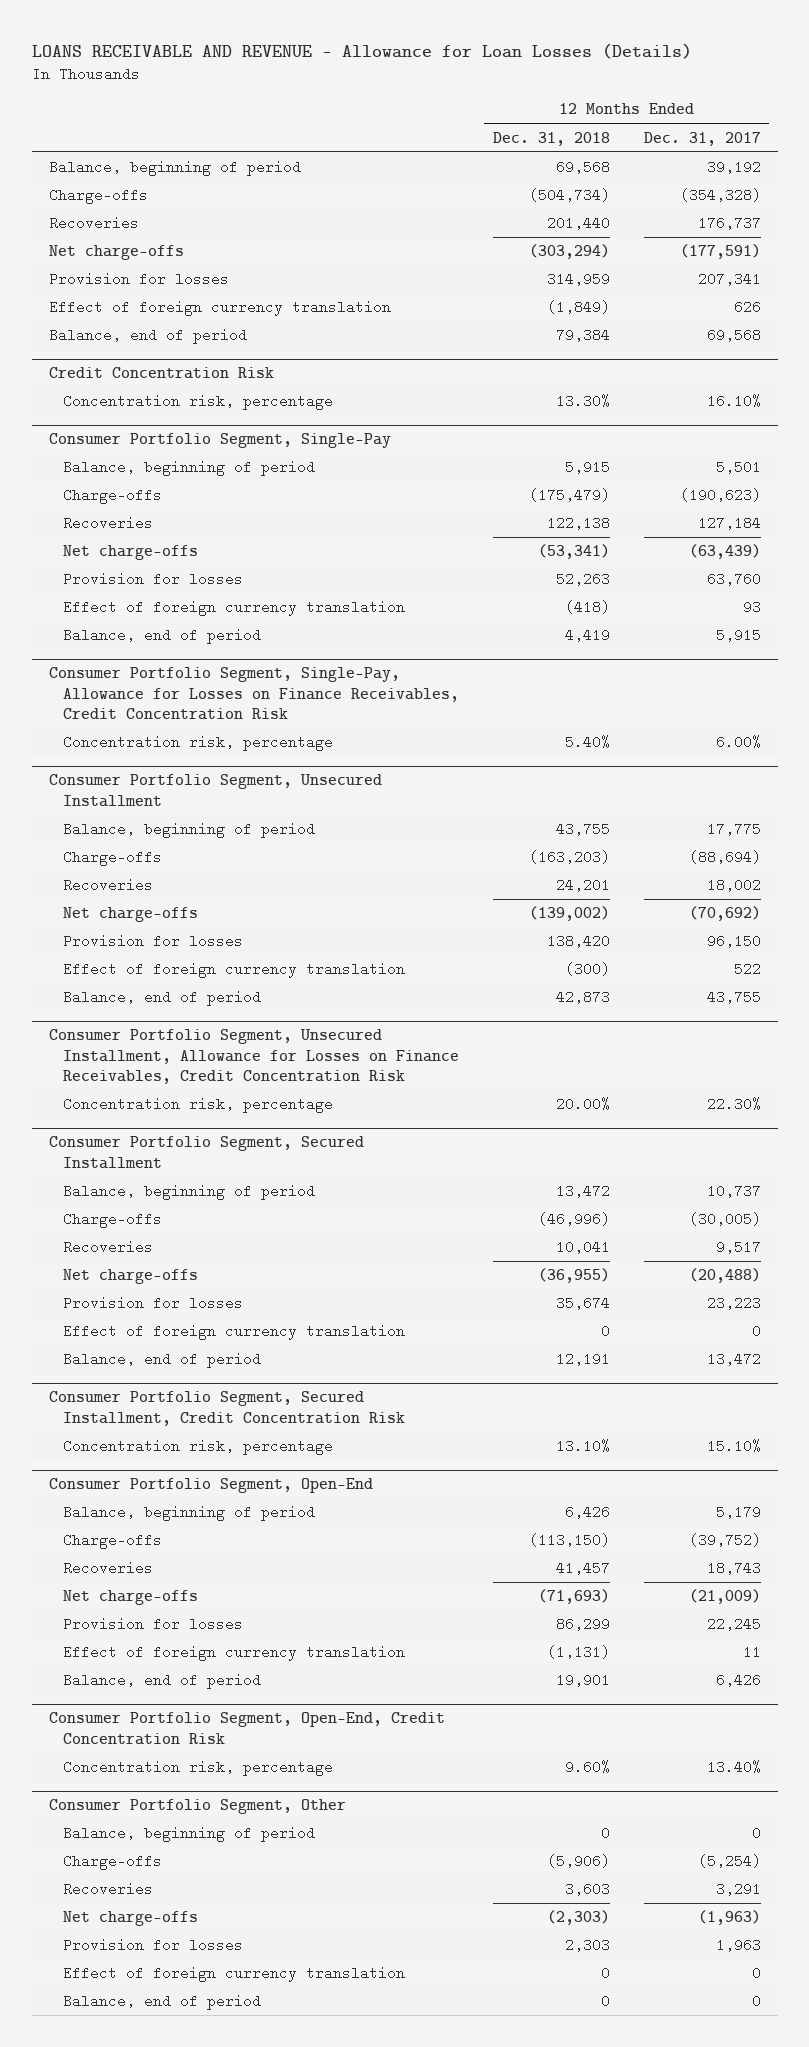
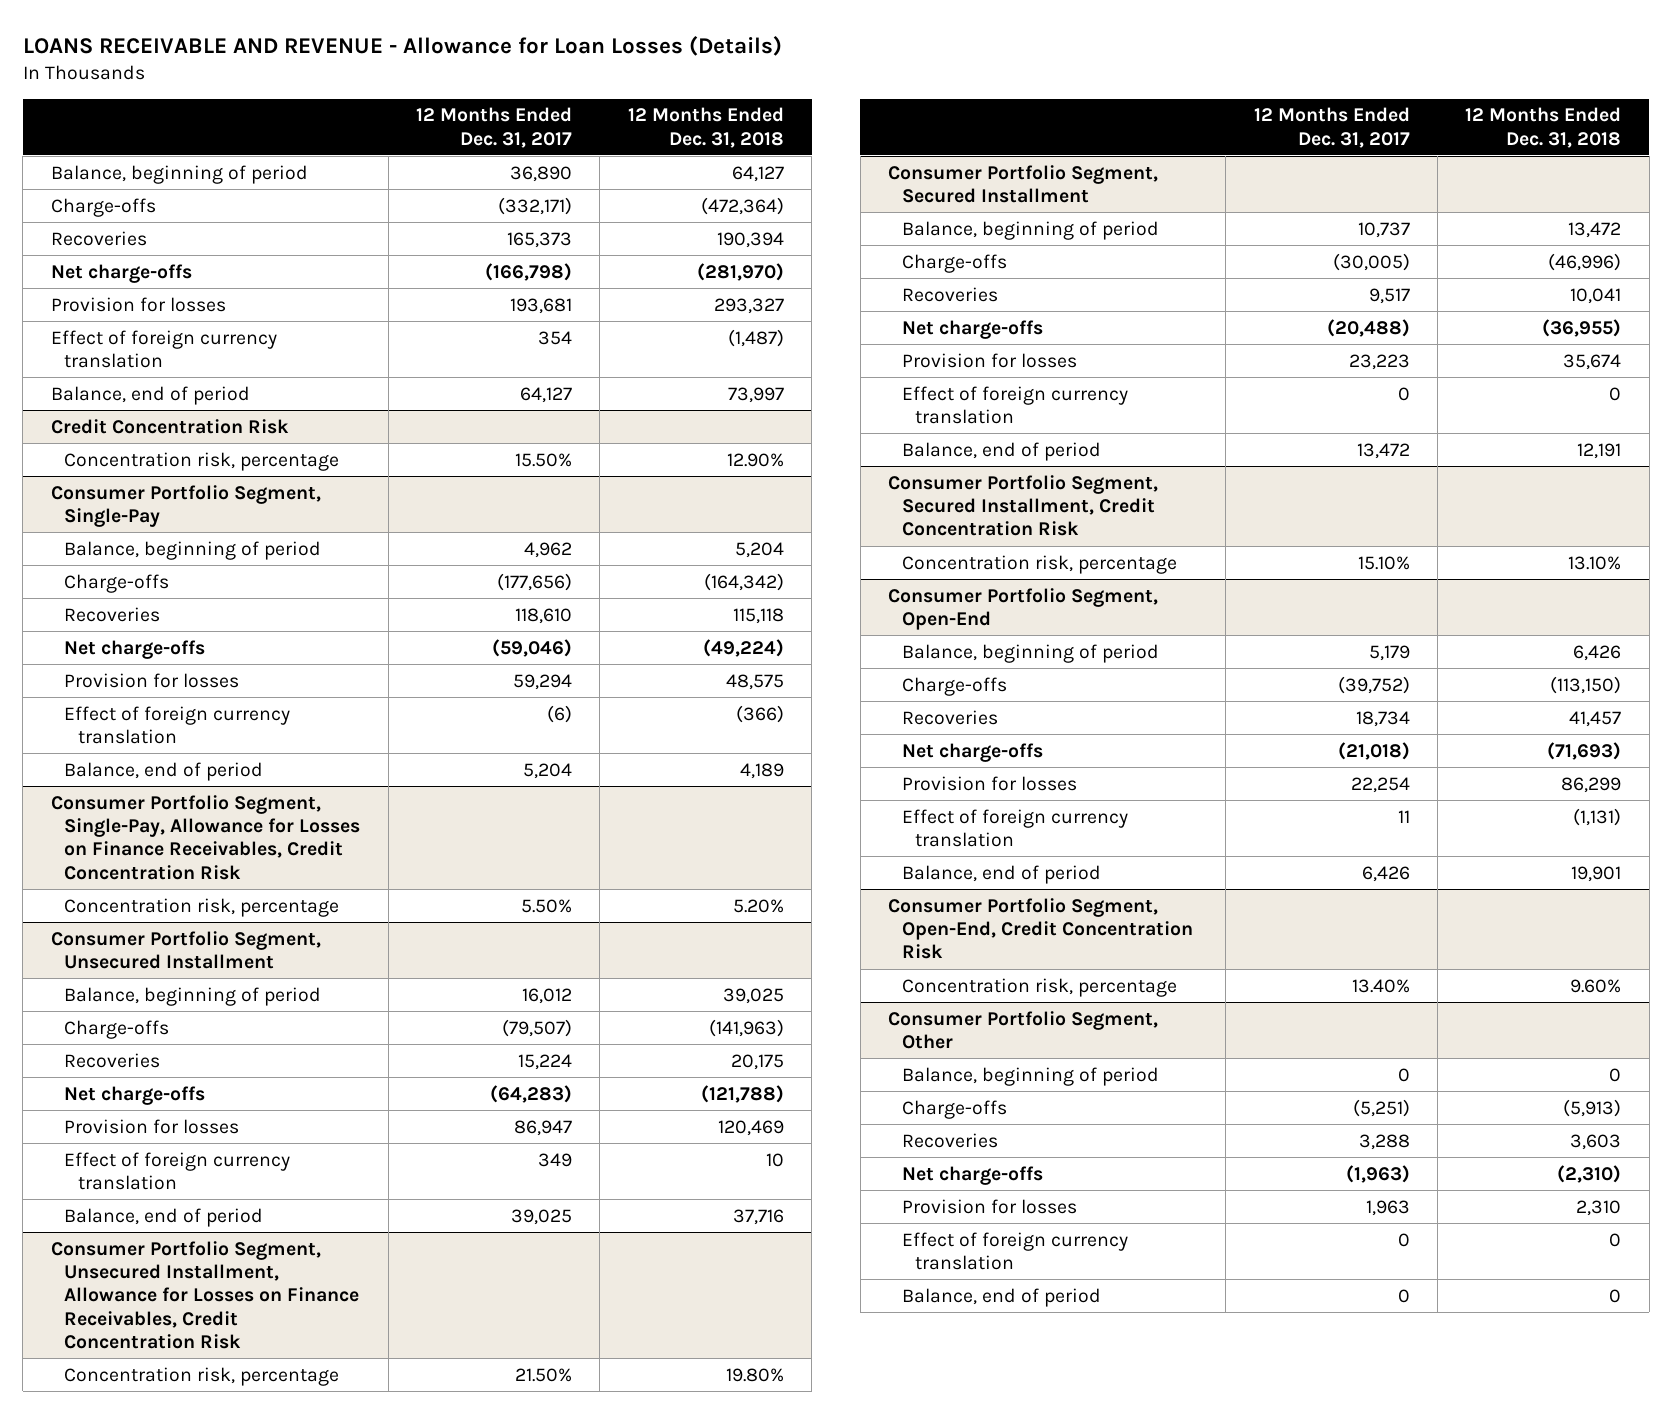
[555,160,610,175] 69,568 -> [731,165,784,182] 64,127
[706,160,761,175] 39,192 -> [510,165,573,182] 36,890
[528,188,610,203] (504,734) -> [700,196,784,215] (472,364)
[679,188,761,203] (354,328) -> [498,196,573,215] (332,171)
[546,216,610,231] 201,440 -> [716,231,784,248] 190,394
[697,216,761,231] 176,737 -> [507,231,573,248] 165,373
[528,244,610,260] (303,294) -> [696,262,784,281] (281,970)
[679,244,761,260] (177,591) -> [485,262,573,281] (166,798)
[546,272,610,287] 314,959 -> [713,297,784,314] 293,327
[697,272,761,287] 207,341 -> [510,297,573,314] 193,681
[546,300,610,315] (1,849) -> [727,328,784,347] (1,487)
[733,300,761,315] 626 -> [538,330,573,345] 354
[555,328,610,343] 79,384 -> [727,386,784,403] 73,997
[706,328,761,343] 69,568 -> [520,386,573,403] 64,127
[555,394,610,409] 13.30% -> [726,452,784,467] 12.90%
[706,394,761,409] 16.10% -> [515,452,573,467] 15.50%
[564,460,610,475] 5,915 -> [734,541,784,558] 5,204
[715,460,761,475] 5,501 -> [524,541,573,558] 4,962
[528,488,610,503] (175,479) -> [703,572,784,591] (164,342)
[679,488,761,503] (190,623) -> [497,572,573,591] (177,656)
[546,516,610,531] 122,138 -> [732,607,784,624] 115,118
[697,516,761,531] 127,184 -> [515,607,573,624] 118,610
[537,544,610,560] (53,341) -> [702,638,784,657] (49,224)
[688,544,761,560] (63,439) -> [492,638,573,657] (59,046)
[555,572,610,587] 52,263 -> [725,673,784,690] 48,575
[706,572,761,587] 63,760 -> [513,673,573,690] 59,294
[564,600,610,615] (418) -> [735,704,784,723] (366)
[742,600,761,615] 93 -> [547,704,573,723] (6)
[564,628,610,643] 4,419 -> [739,762,784,779] 4,189
[715,628,761,643] 5,915 -> [523,762,573,779] 5,204
[564,735,610,750] 5.40% -> [732,898,784,913] 5.20%
[715,735,761,750] 6.00% -> [521,898,573,913] 5.50%
[555,822,610,837] 43,755 -> [722,987,784,1004] 39,025
[706,822,761,837] 17,775 -> [522,987,573,1004] 16,012
[528,850,610,865] (163,203) -> [708,1018,784,1037] (141,963)
[688,850,761,865] (88,694) -> [502,1018,573,1037] (79,507)
[555,878,610,893] 24,201 -> [730,1053,784,1070] 20,175
[706,878,761,893] 18,002 -> [518,1053,573,1070] 15,224
[528,906,610,922] (139,002) -> [700,1084,784,1103] (121,788)
[688,906,761,922] (70,692) -> [490,1084,573,1103] (64,283)
[546,934,610,949] 138,420 -> [717,1119,784,1136] 120,469
[706,934,761,949] 96,150 -> [514,1119,573,1136] 86,947
[564,962,610,977] (300) -> [765,1152,784,1167] 10
[733,962,761,977] 522 -> [538,1152,573,1167] 349
[555,990,610,1005] 42,873 -> [732,1208,784,1225] 37,716
[706,990,761,1005] 43,755 -> [511,1208,573,1225] 39,025
[555,1097,610,1112] 20.00% -> [725,1367,784,1382] 19.80%
[706,1097,761,1112] 22.30% -> [515,1367,573,1382] 21.50%
[706,1561,761,1576] 18,743 -> [1355,710,1410,727] 18,734
[688,1589,761,1605] (21,009) -> [1337,741,1410,760] (21,018)
[706,1617,761,1632] 22,245 -> [1350,776,1410,793] 22,254
[546,1854,610,1869] (5,906) -> [1563,1098,1622,1117] (5,913)
[697,1854,761,1869] (5,254) -> [1352,1098,1410,1117] (5,251)
[715,1882,761,1897] 3,291 -> [1358,1133,1410,1150] 3,288
[546,1910,610,1926] (2,303) -> [1557,1164,1622,1183] (2,310)
[564,1938,610,1953] 2,303 -> [1576,1199,1622,1216] 2,310

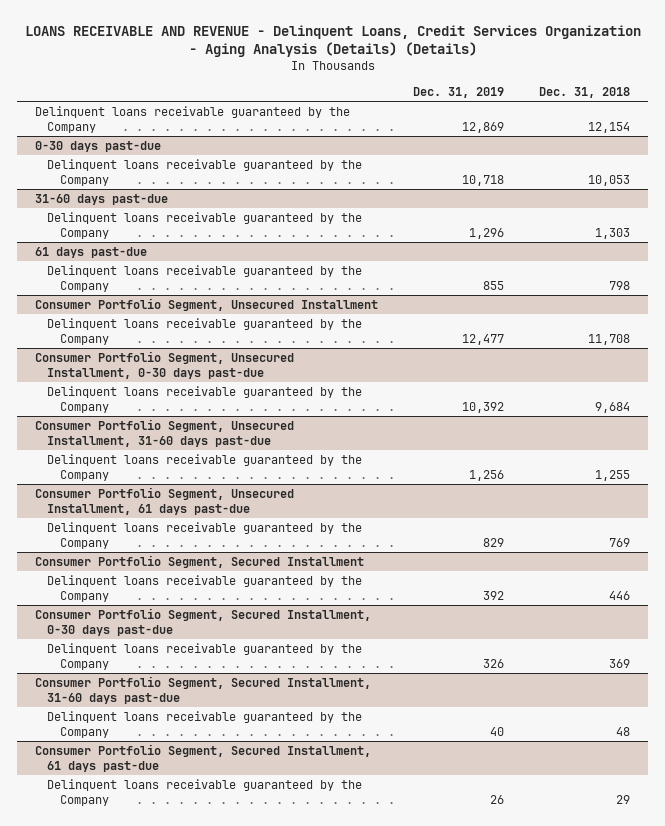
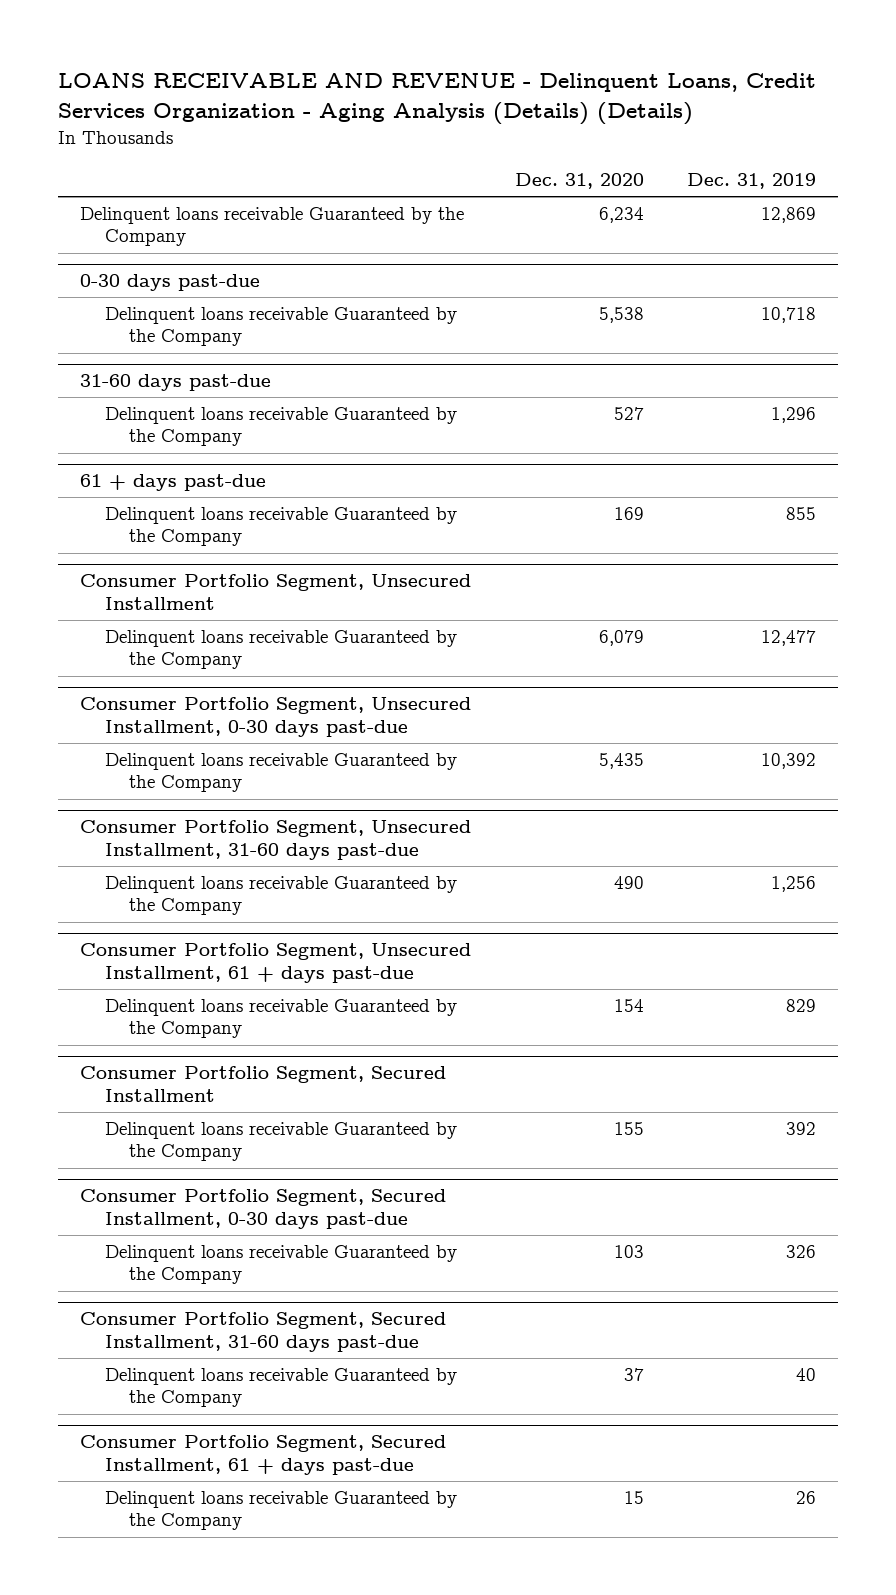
[539,87,631,99] Dec. 31, 2018 -> none
none -> [514,173,644,190] Dec. 31, 2020
[34,105,350,134] Delinquent loans receivable guaranteed by the Company -> [80,207,465,247] Delinquent loans receivable Guaranteed by the Company
[47,158,363,187] Delinquent loans receivable guaranteed by the Company -> [104,307,457,347] Delinquent loans receivable Guaranteed by the Company
[47,211,363,240] Delinquent loans receivable guaranteed by the Company -> [104,407,457,447] Delinquent loans receivable Guaranteed by the Company
[34,246,147,258] 61 days past-due -> [80,474,267,492] 61 + days past-due
[47,264,363,293] Delinquent loans receivable guaranteed by the Company -> [104,507,457,547] Delinquent loans receivable Guaranteed by the Company
[47,317,363,346] Delinquent loans receivable guaranteed by the Company -> [104,630,457,670] Delinquent loans receivable Guaranteed by the Company
[47,385,363,414] Delinquent loans receivable guaranteed by the Company -> [104,753,457,793] Delinquent loans receivable Guaranteed by the Company
[47,453,363,482] Delinquent loans receivable guaranteed by the Company -> [104,876,457,916] Delinquent loans receivable Guaranteed by the Company
[34,486,294,516] Consumer Portfolio Segment, Unsecured Installment, 61 days past-due -> [80,943,472,983] Consumer Portfolio Segment, Unsecured Installment, 61 + days past-due
[47,521,363,550] Delinquent loans receivable guaranteed by the Company -> [104,999,457,1039] Delinquent loans receivable Guaranteed by the Company
[47,574,363,603] Delinquent loans receivable guaranteed by the Company -> [104,1122,457,1162] Delinquent loans receivable Guaranteed by the Company
[47,642,363,671] Delinquent loans receivable guaranteed by the Company -> [104,1245,457,1285] Delinquent loans receivable Guaranteed by the Company
[47,710,363,739] Delinquent loans receivable guaranteed by the Company -> [104,1368,457,1408] Delinquent loans receivable Guaranteed by the Company
[34,743,371,773] Consumer Portfolio Segment, Secured Installment, 61 days past-due -> [80,1435,447,1475] Consumer Portfolio Segment, Secured Installment, 61 + days past-due
[47,778,363,807] Delinquent loans receivable guaranteed by the Company -> [104,1491,457,1531] Delinquent loans receivable Guaranteed by the Company

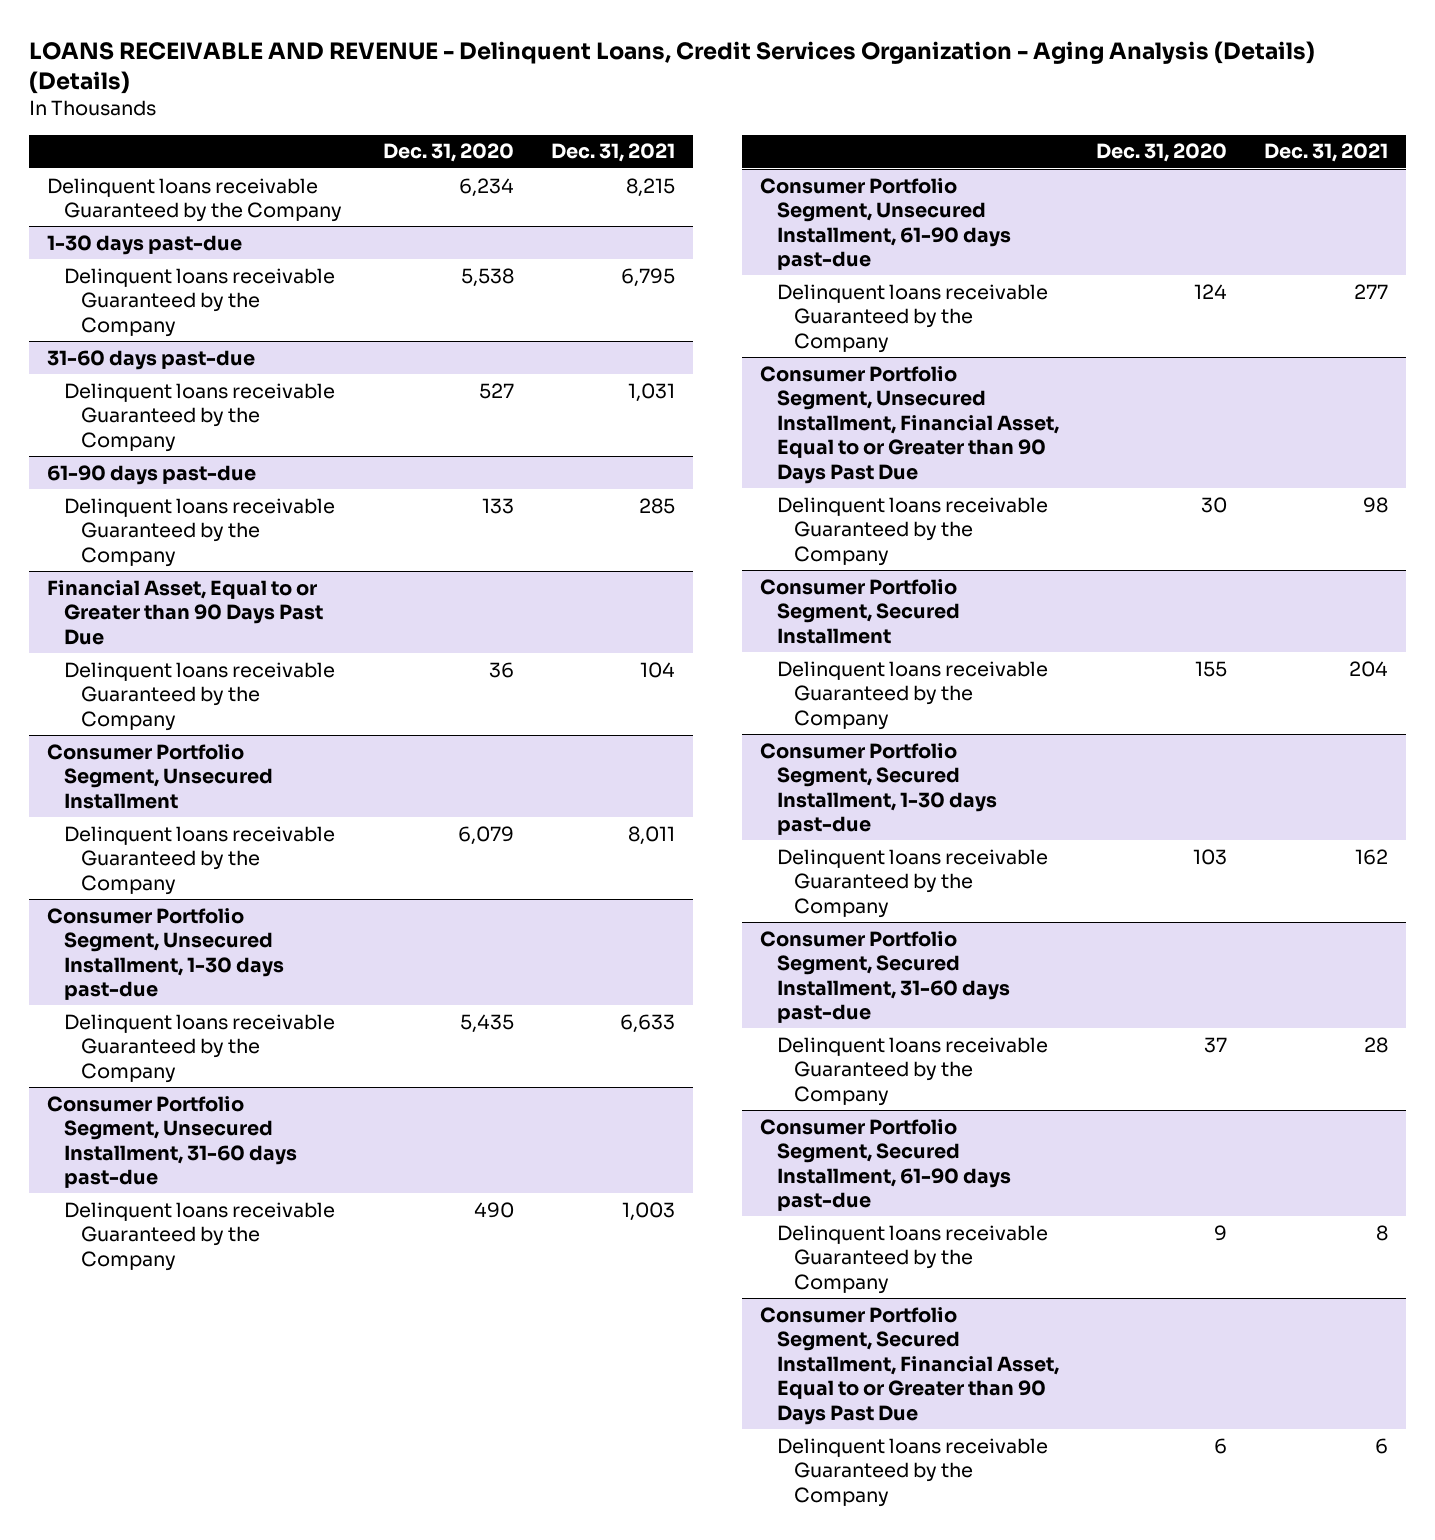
[687,173,817,190] Dec. 31, 2019 -> none
none -> [550,143,675,163] Dec. 31, 2021
[80,274,261,292] 0-30 days past-due -> [47,234,243,255] 1-30 days past-due
[80,474,267,492] 61 + days past-due -> [47,464,257,485] 61-90 days past-due
[613,507,644,521] 169 -> [481,497,514,514] 133
none -> [47,579,324,645] Financial Asset, Equal to or Greater than 90 Days Past Due
none -> [64,661,336,731] Delinquent loans receivable Guaranteed by the Company
[80,697,472,737] Consumer Portfolio Segment, Unsecured Installment, 0-30 days past-due -> [47,907,285,1001] Consumer Portfolio Segment, Unsecured Installment, 1-30 days past-due
[80,943,472,983] Consumer Portfolio Segment, Unsecured Installment, 61 + days past-due -> [760,177,1012,271] Consumer Portfolio Segment, Unsecured Installment, 61-90 days past-due
[613,999,644,1013] 154 -> [1194,283,1228,299] 124
none -> [760,365,1060,484] Consumer Portfolio Segment, Unsecured Installment, Financial Asset, Equal to or Greater than 90 Days Past Due
none -> [777,496,1049,566] Delinquent loans receivable Guaranteed by the Company
[80,1189,447,1229] Consumer Portfolio Segment, Secured Installment, 0-30 days past-due -> [760,742,998,836] Consumer Portfolio Segment, Secured Installment, 1-30 days past-due
[80,1435,447,1475] Consumer Portfolio Segment, Secured Installment, 61 + days past-due -> [760,1118,1012,1212] Consumer Portfolio Segment, Secured Installment, 61-90 days past-due
[623,1491,644,1505] 15 -> [1214,1224,1228,1241] 9
none -> [760,1306,1060,1425] Consumer Portfolio Segment, Secured Installment, Financial Asset, Equal to or Greater than 90 Days Past Due
none -> [777,1437,1049,1507] Delinquent loans receivable Guaranteed by the Company

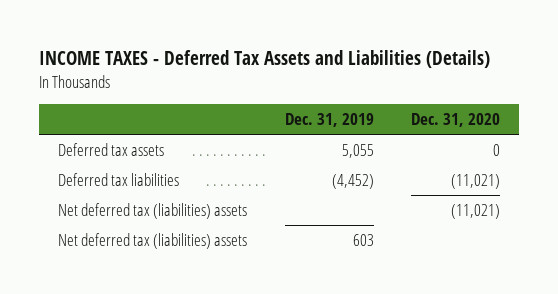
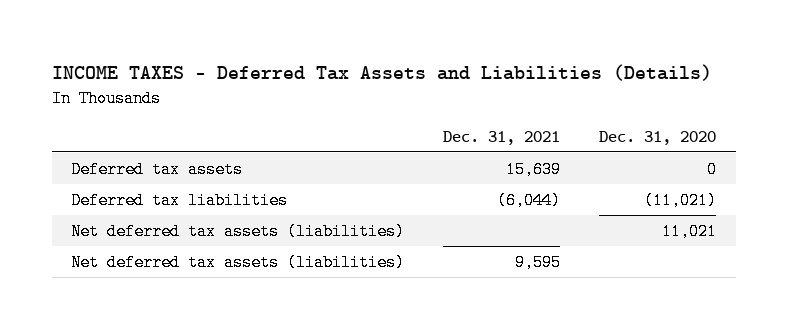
[284,113,374,128] Dec. 31, 2019 -> none
none -> [443,130,561,145] Dec. 31, 2021
[57,202,247,219] Net deferred tax (liabilities) assets -> [71,222,406,240] Net deferred tax assets (liabilities)
[451,203,501,219] (11,021) -> [662,222,718,240] 11,021
[57,232,247,249] Net deferred tax (liabilities) assets -> [71,253,406,271] Net deferred tax assets (liabilities)

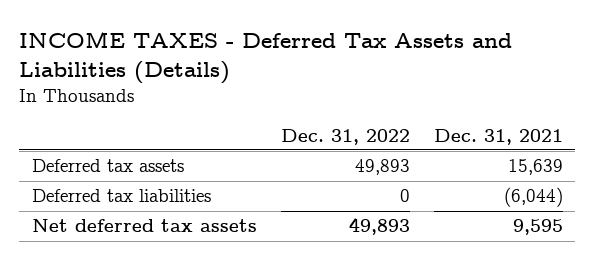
[599,130,717,145] Dec. 31, 2020 -> none
none -> [280,128,410,145] Dec. 31, 2022
[71,222,406,240] Net deferred tax assets (liabilities) -> none
[71,253,406,271] Net deferred tax assets (liabilities) -> [31,219,257,233] Net deferred tax assets

